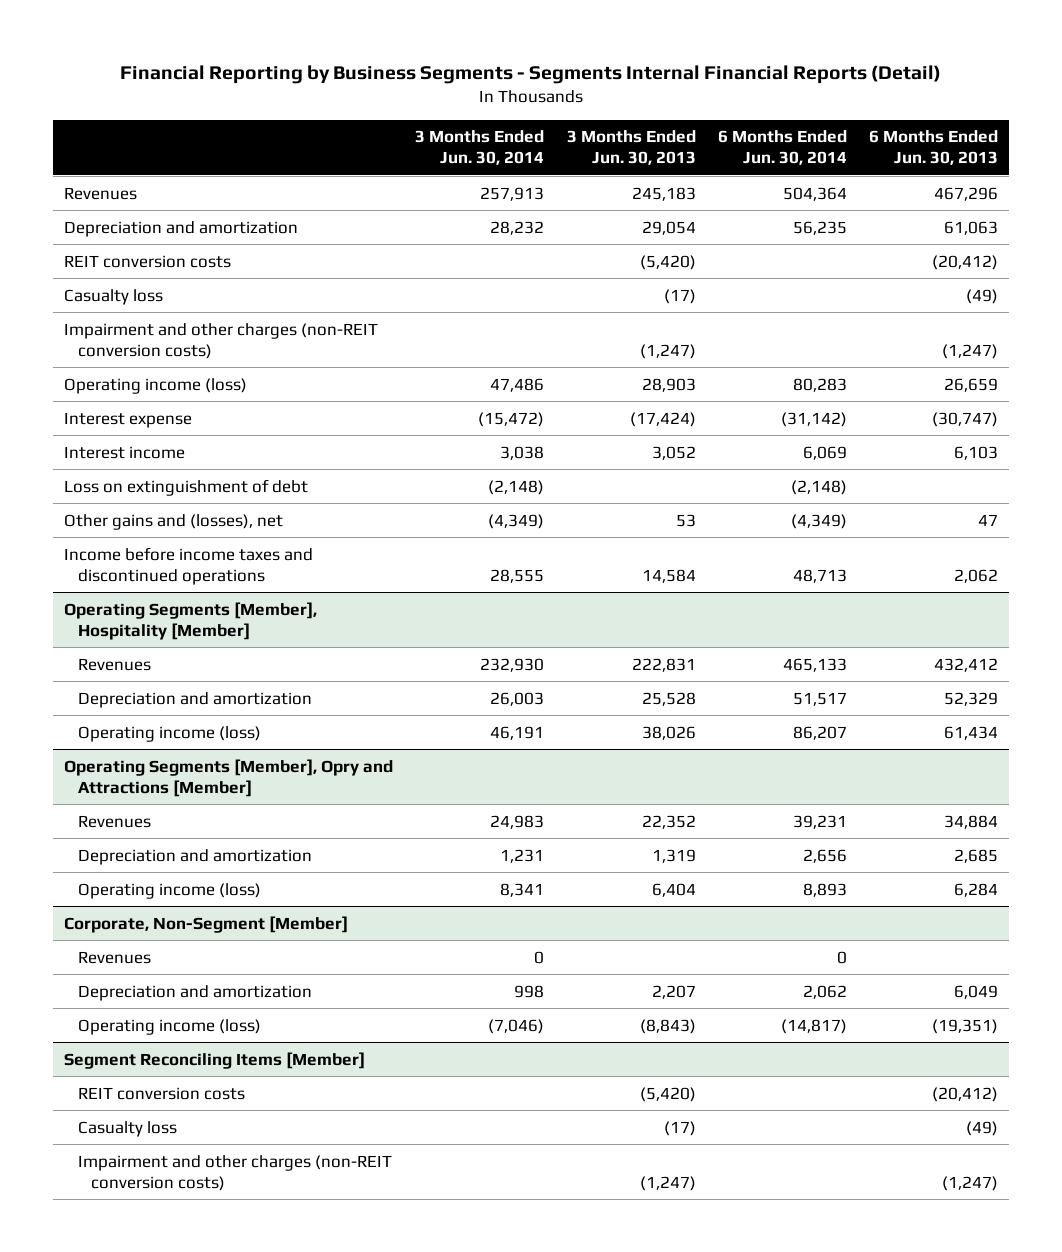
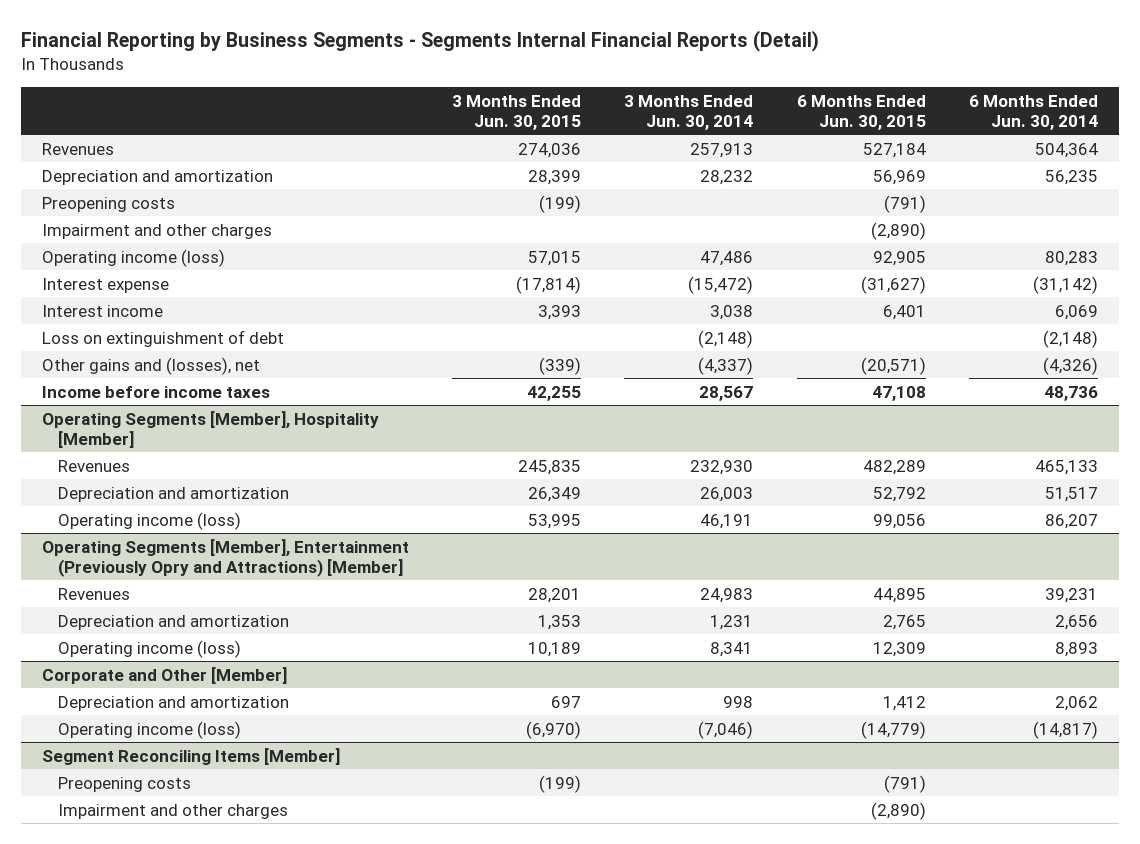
[566,130,696,166] 3 Months Ended Jun. 30, 2013 -> none
[869,130,999,166] 6 Months Ended Jun. 30, 2013 -> none
none -> [452,94,582,130] 3 Months Ended Jun. 30, 2015
none -> [796,94,926,130] 6 Months Ended Jun. 30, 2015
[64,254,232,268] REIT conversion costs -> none
[64,288,164,305] Casualty loss -> none
none -> [42,196,176,212] Preopening costs
[64,322,379,359] Impairment and other charges (non-REIT conversion costs) -> [42,223,273,239] Impairment and other charges
[488,513,545,529] (4,349) -> [698,356,754,375] (4,337)
[790,513,847,529] (4,349) -> [1042,356,1098,375] (4,326)
[64,546,314,585] Income before income taxes and discontinued operations -> [42,385,271,398] Income before income taxes
[490,568,545,583] 28,555 -> [699,385,754,401] 28,567
[792,568,847,583] 48,713 -> [1043,385,1098,401] 48,736
[64,758,394,797] Operating Segments [Member], Opry and Attractions [Member] -> [42,538,410,577] Operating Segments [Member], Entertainment (Previously Opry and Attractions) [Member]
[64,915,349,933] Corporate, Non-Segment [Member] -> none
[77,950,151,964] Revenues -> none
none -> [42,666,288,684] Corporate and Other [Member]
[77,1086,245,1100] REIT conversion costs -> none
[77,1120,177,1137] Casualty loss -> none
none -> [57,776,191,792] Preopening costs
[77,1154,392,1191] Impairment and other charges (non-REIT conversion costs) -> [57,803,288,819] Impairment and other charges

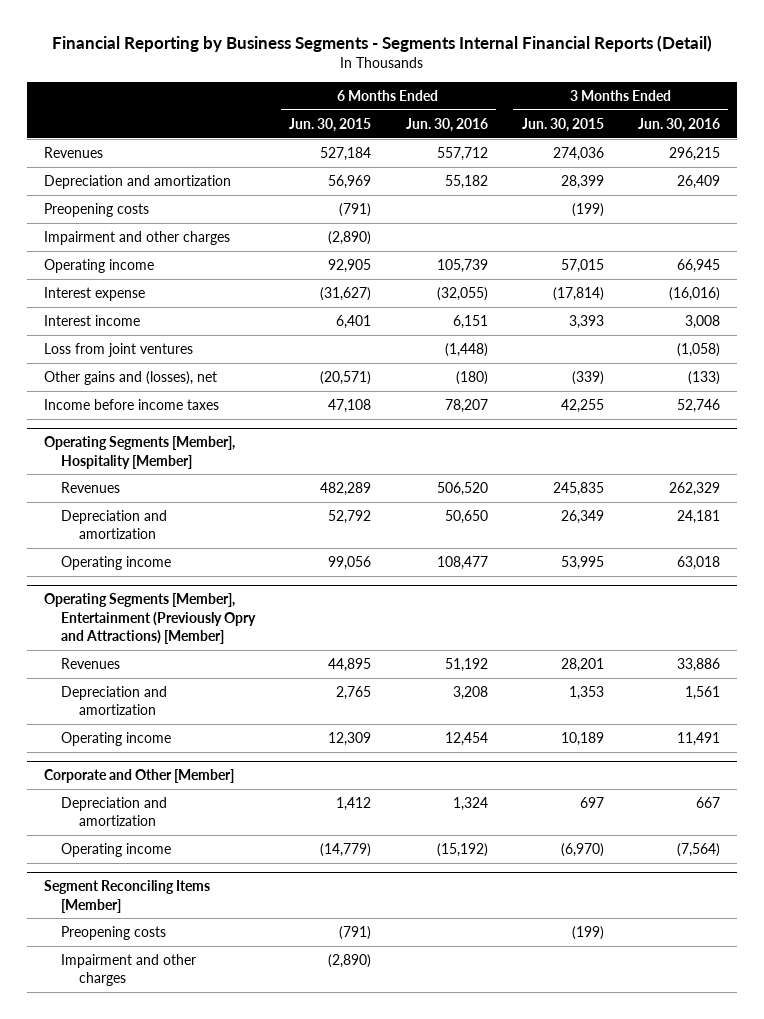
[624,94,754,130] 3 Months Ended Jun. 30, 2014 -> none
[968,94,1098,130] 6 Months Ended Jun. 30, 2014 -> none
none -> [405,117,488,132] Jun. 30, 2016
none -> [637,117,720,132] Jun. 30, 2016
[42,248,226,267] Operating income (loss) -> [43,259,154,274] Operating income
[42,329,285,347] Loss on extinguishment of debt -> none
none -> [43,343,193,358] Loss from joint ventures
[57,511,241,530] Operating income (loss) -> [61,556,172,571] Operating income
[57,639,241,658] Operating income (loss) -> [61,732,172,747] Operating income
[57,720,241,739] Operating income (loss) -> [61,843,172,858] Operating income

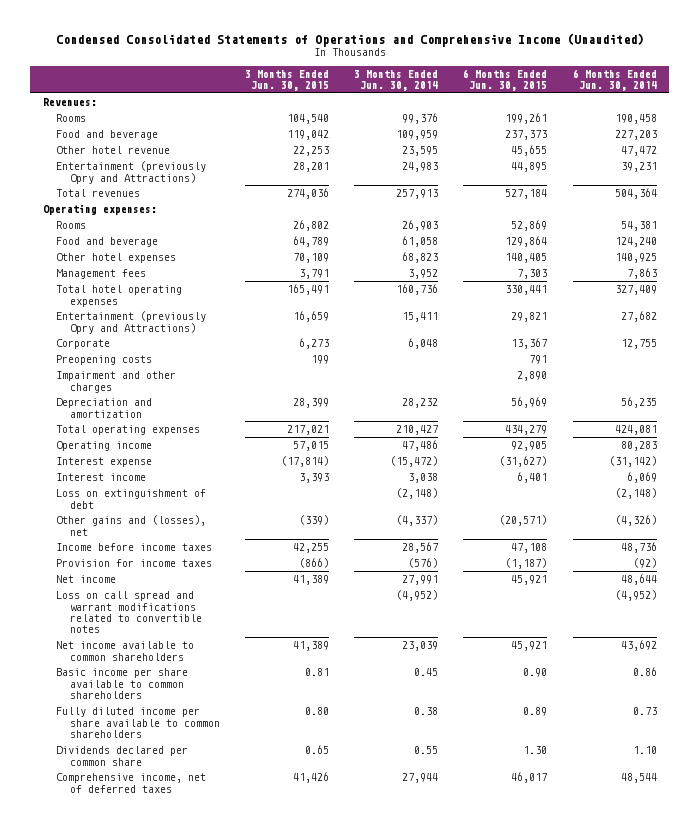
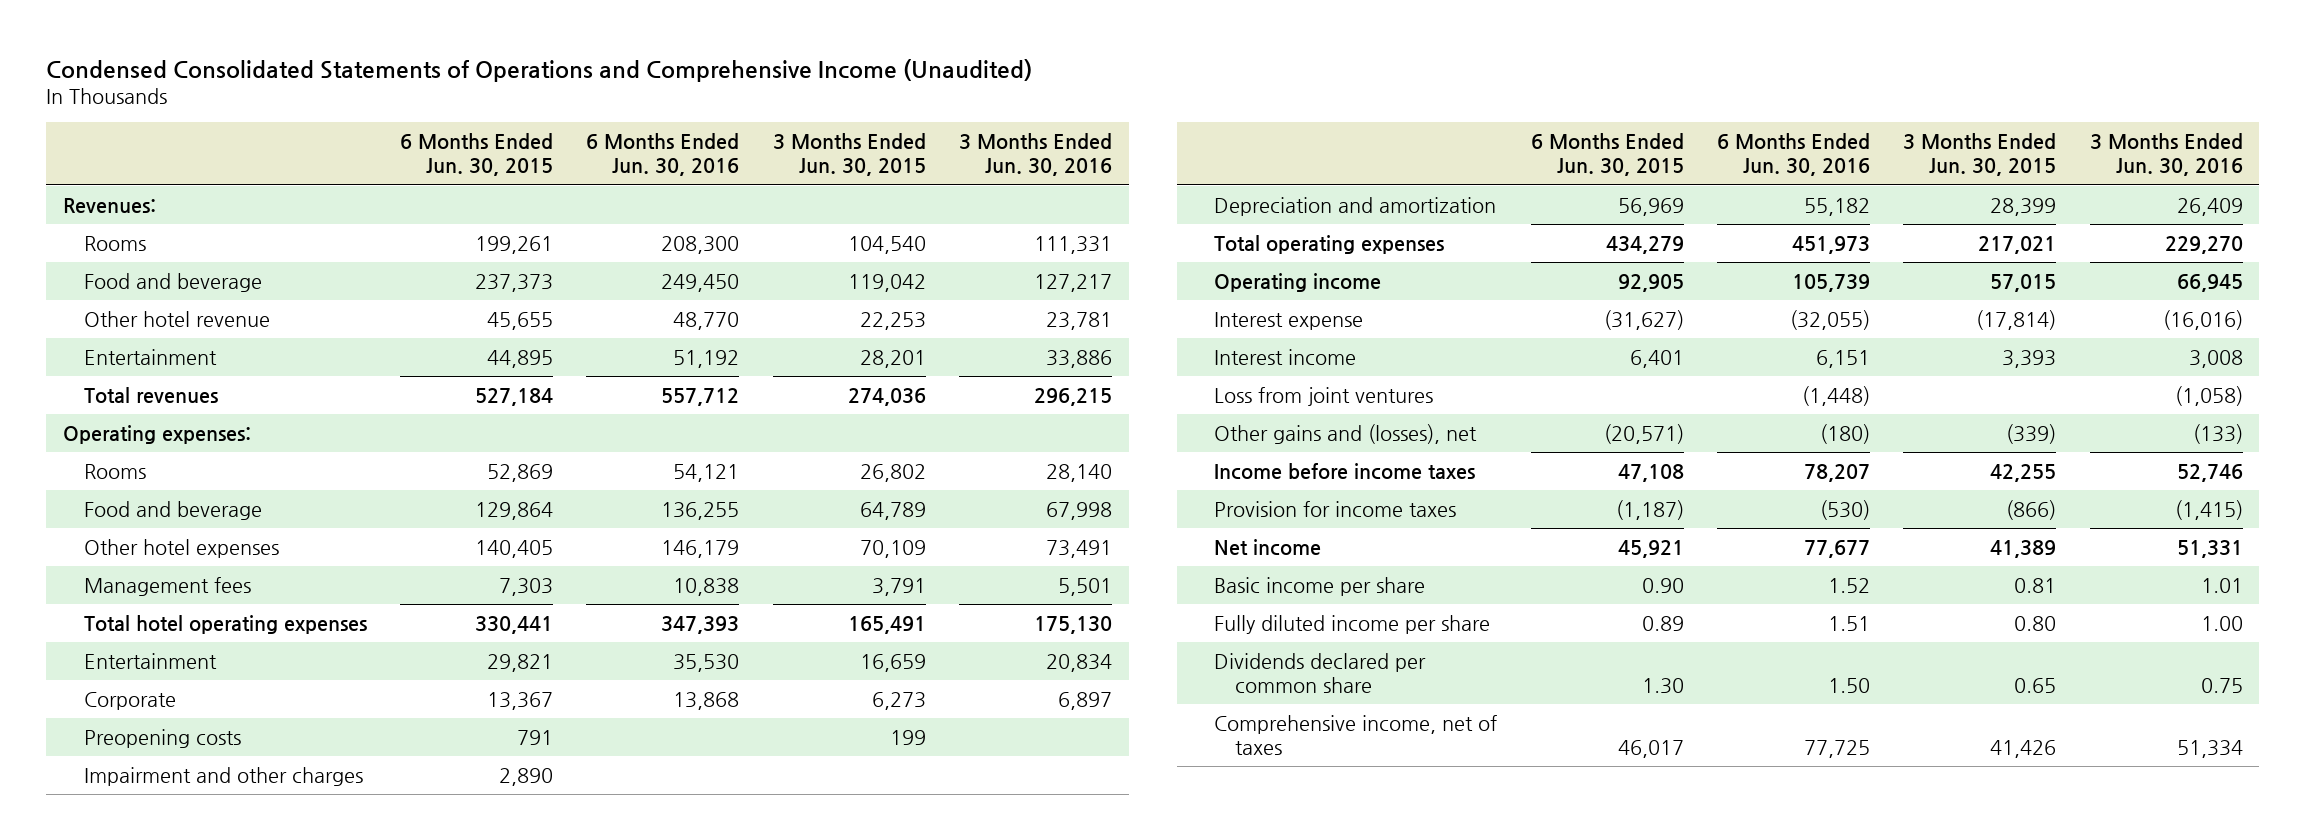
[354,69,439,92] 3 Months Ended Jun. 30, 2014 -> none
[572,68,657,92] 6 Months Ended Jun. 30, 2014 -> none
none -> [586,132,740,177] 6 Months Ended Jun. 30, 2016
none -> [959,132,1113,177] 3 Months Ended Jun. 30, 2016
[56,161,207,184] Entertainment (previously Opry and Attractions) -> [83,348,217,365] Entertainment
[56,311,207,334] Entertainment (previously Opry and Attractions) -> [83,652,217,669] Entertainment
[56,489,207,509] Loss on extinguishment of debt -> none
none -> [1214,386,1434,406] Loss from joint ventures
[56,591,202,634] Loss on call spread and warrant modifications related to convertible notes -> none
[56,641,195,661] Net income available to common shareholders -> none
[56,668,189,699] Basic income per share available to common shareholders -> [1214,576,1426,596] Basic income per share
[56,707,220,738] Fully diluted income per share available to common shareholders -> [1214,614,1491,634] Fully diluted income per share
[56,773,207,793] Comprehensive income, net of deferred taxes -> [1214,714,1498,756] Comprehensive income, net of taxes

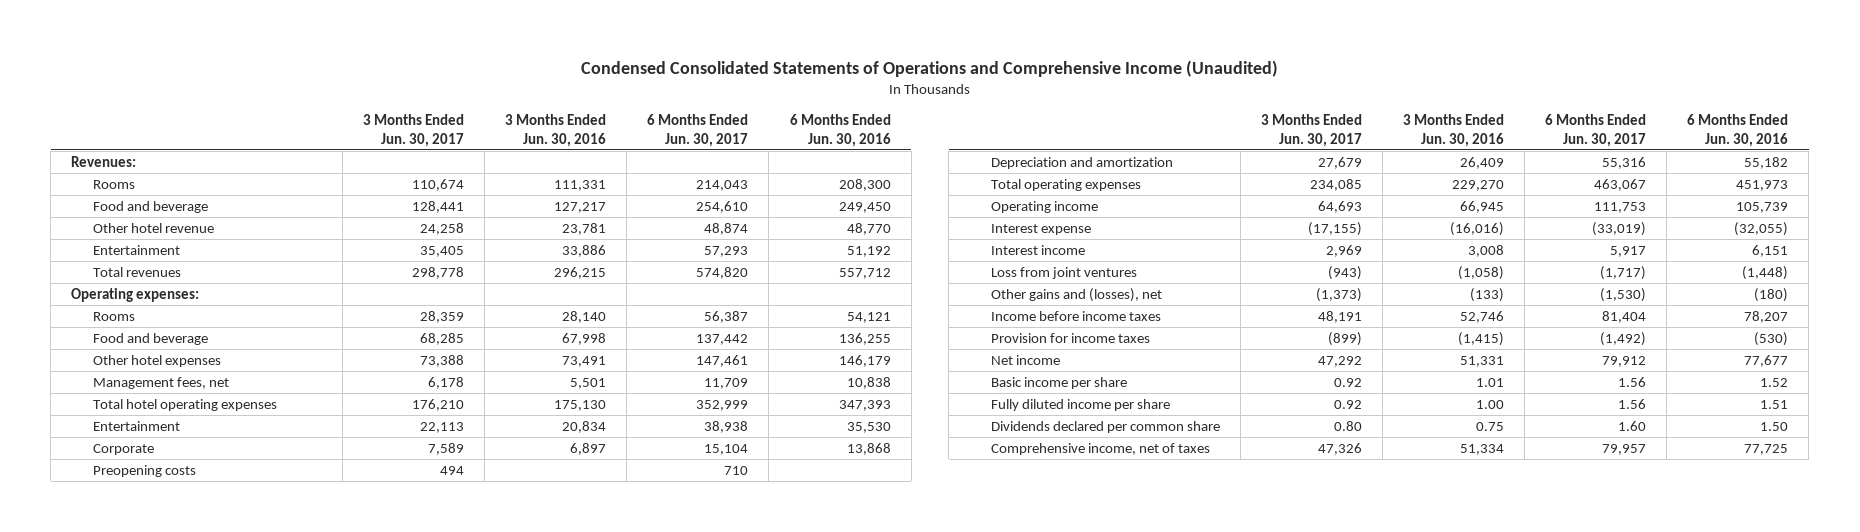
[400,132,554,177] 6 Months Ended Jun. 30, 2015 -> none
[772,132,926,177] 3 Months Ended Jun. 30, 2015 -> none
none -> [363,114,465,147] 3 Months Ended Jun. 30, 2017
none -> [647,114,749,147] 6 Months Ended Jun. 30, 2017
[83,576,251,596] Management fees -> [93,377,230,390] Management fees, net
[83,766,363,786] Impairment and other charges -> none

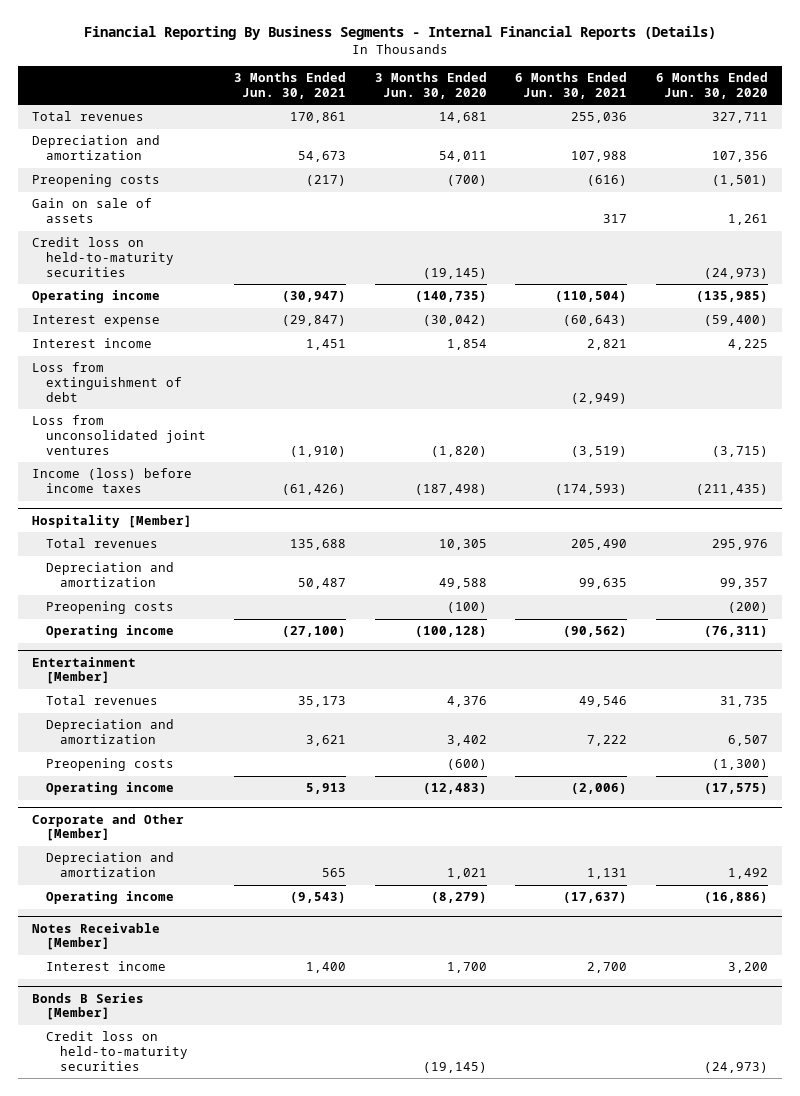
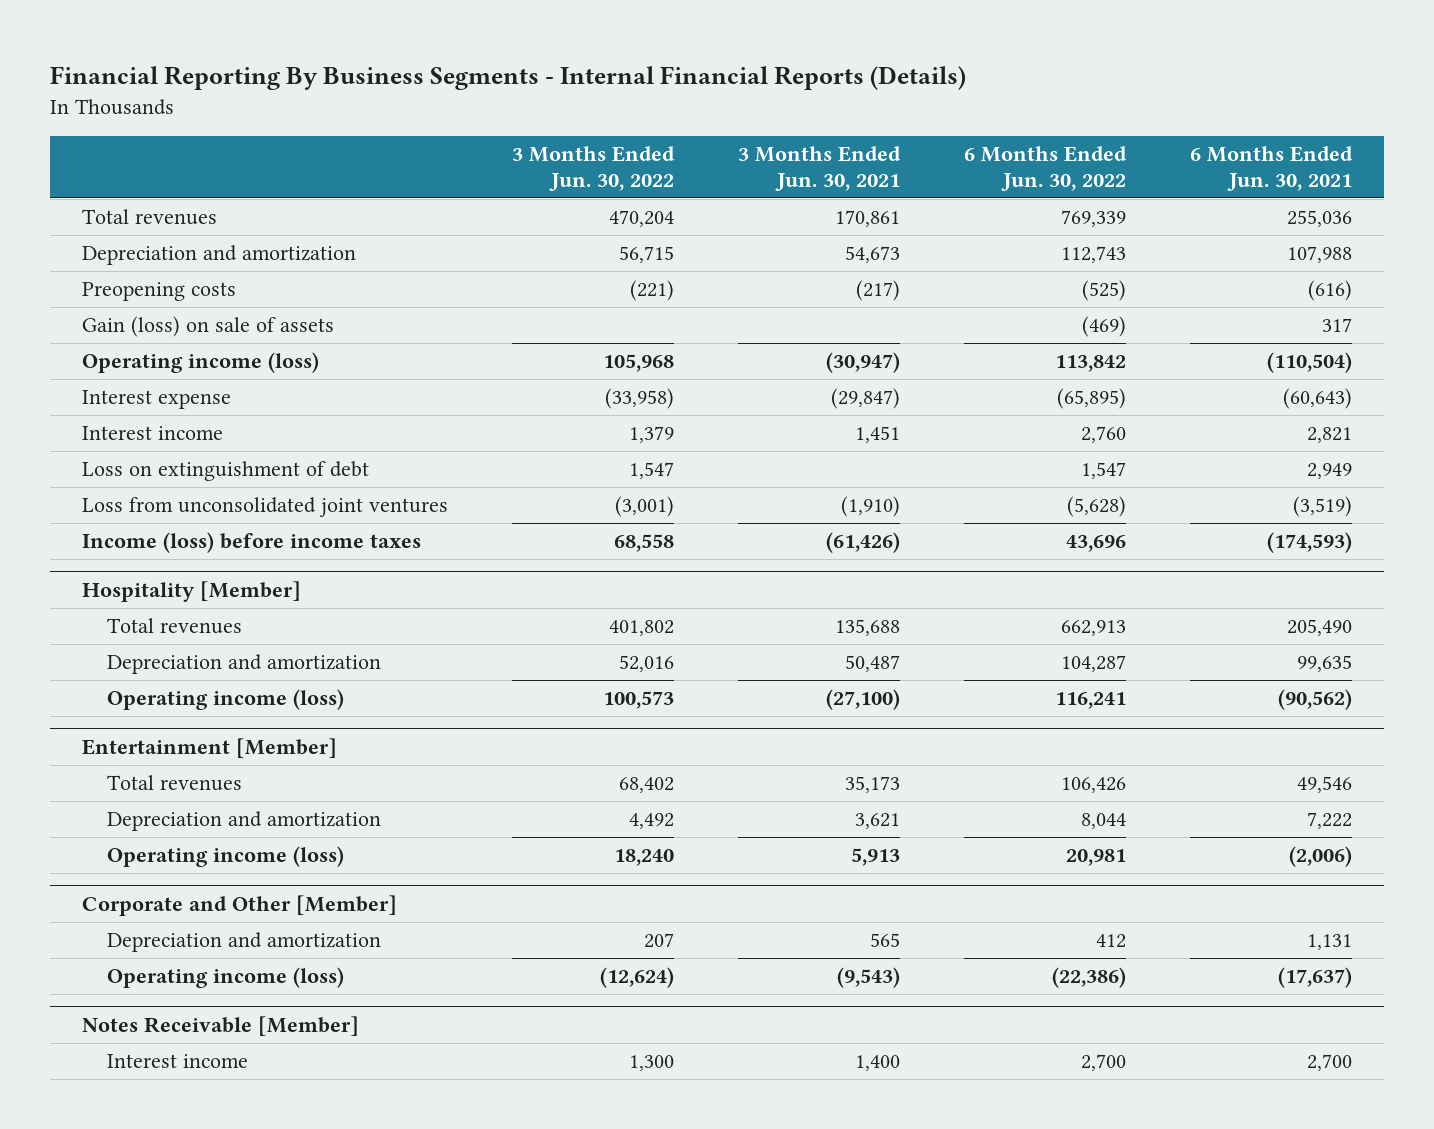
[374,72,487,99] 3 Months Ended Jun. 30, 2020 -> none
[655,72,768,99] 6 Months Ended Jun. 30, 2020 -> none
none -> [512,146,676,192] 3 Months Ended Jun. 30, 2022
none -> [964,146,1128,192] 6 Months Ended Jun. 30, 2022
[31,237,174,277] Credit loss on held-to-maturity securities -> none
[31,198,152,224] Gain on sale of assets -> [82,316,335,338] Gain (loss) on sale of assets
[31,290,160,304] Operating income -> [82,352,320,374] Operating income (loss)
[31,362,182,402] Loss from extinguishment of debt -> [82,461,370,482] Loss on extinguishment of debt
[571,392,628,404] (2,949) -> [1307,463,1353,480] 2,949
[45,601,174,615] Preopening costs -> none
[45,625,174,639] Operating income -> [106,689,344,711] Operating income (loss)
[45,758,174,772] Preopening costs -> none
[45,782,174,796] Operating income -> [106,846,344,868] Operating income (loss)
[45,891,174,905] Operating income -> [106,967,344,989] Operating income (loss)
[31,992,144,1021] Bonds B Series [Member] -> none
[45,1031,188,1071] Credit loss on held-to-maturity securities -> none

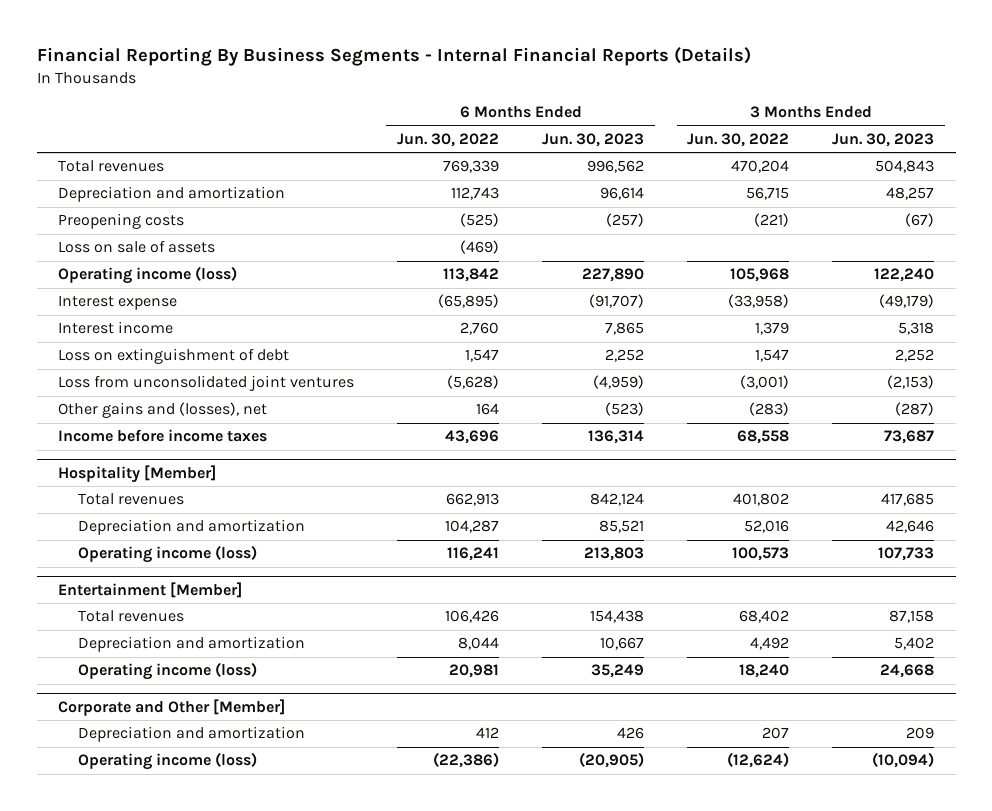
[738,146,902,192] 3 Months Ended Jun. 30, 2021 -> none
[1190,146,1354,192] 6 Months Ended Jun. 30, 2021 -> none
none -> [542,132,645,147] Jun. 30, 2023
none -> [832,132,935,147] Jun. 30, 2023
[82,316,335,338] Gain (loss) on sale of assets -> [58,240,216,254] Loss on sale of assets
none -> [58,402,268,419] Other gains and (losses), net
[82,532,422,554] Income (loss) before income taxes -> [58,429,268,443] Income before income taxes
[82,1015,360,1036] Notes Receivable [Member] -> none
[106,1054,248,1069] Interest income -> none

